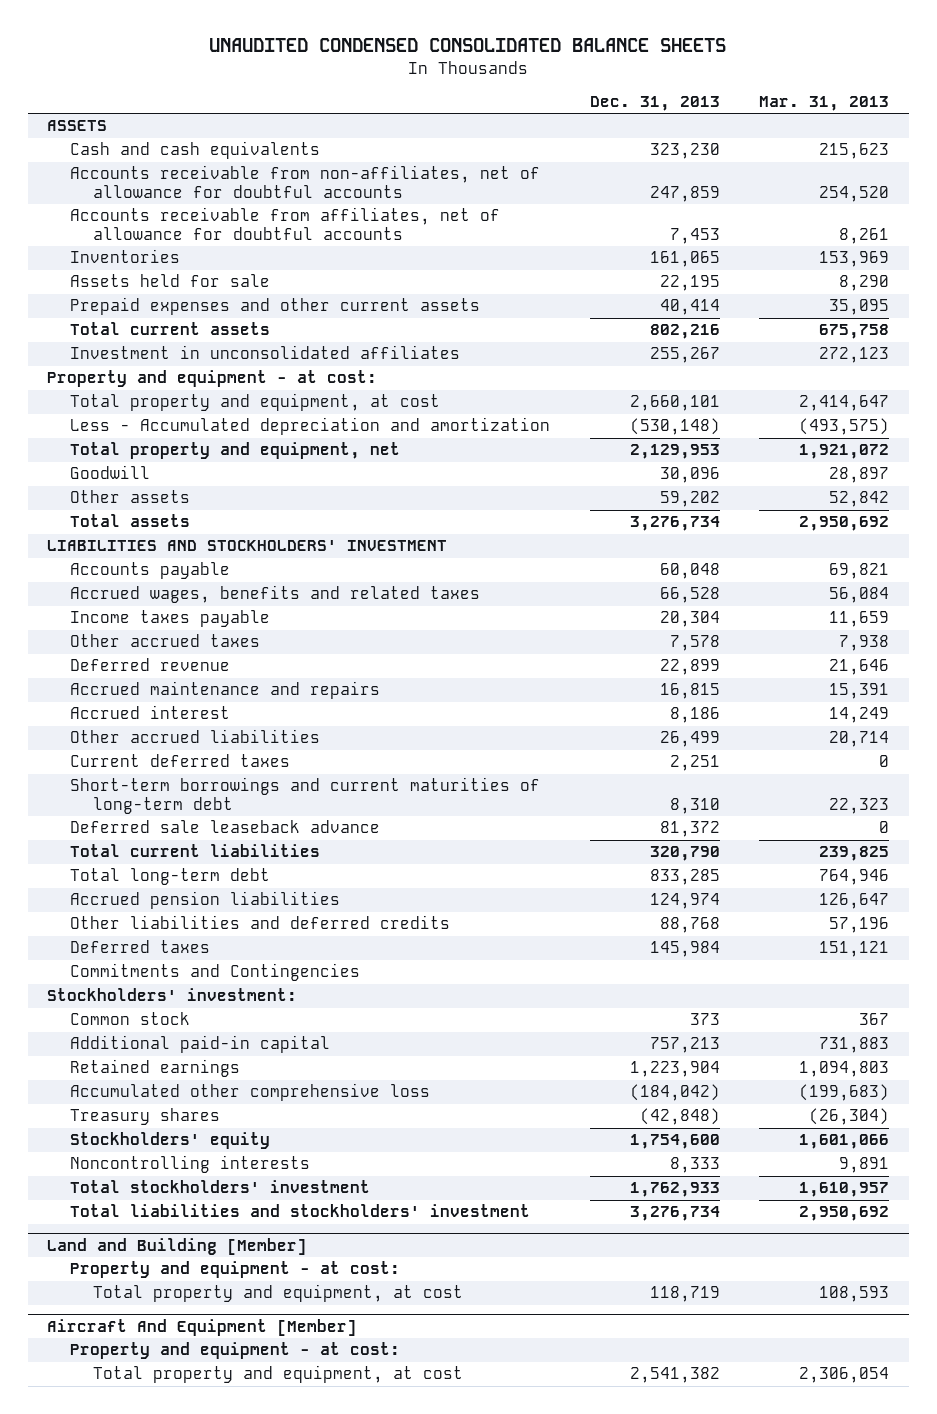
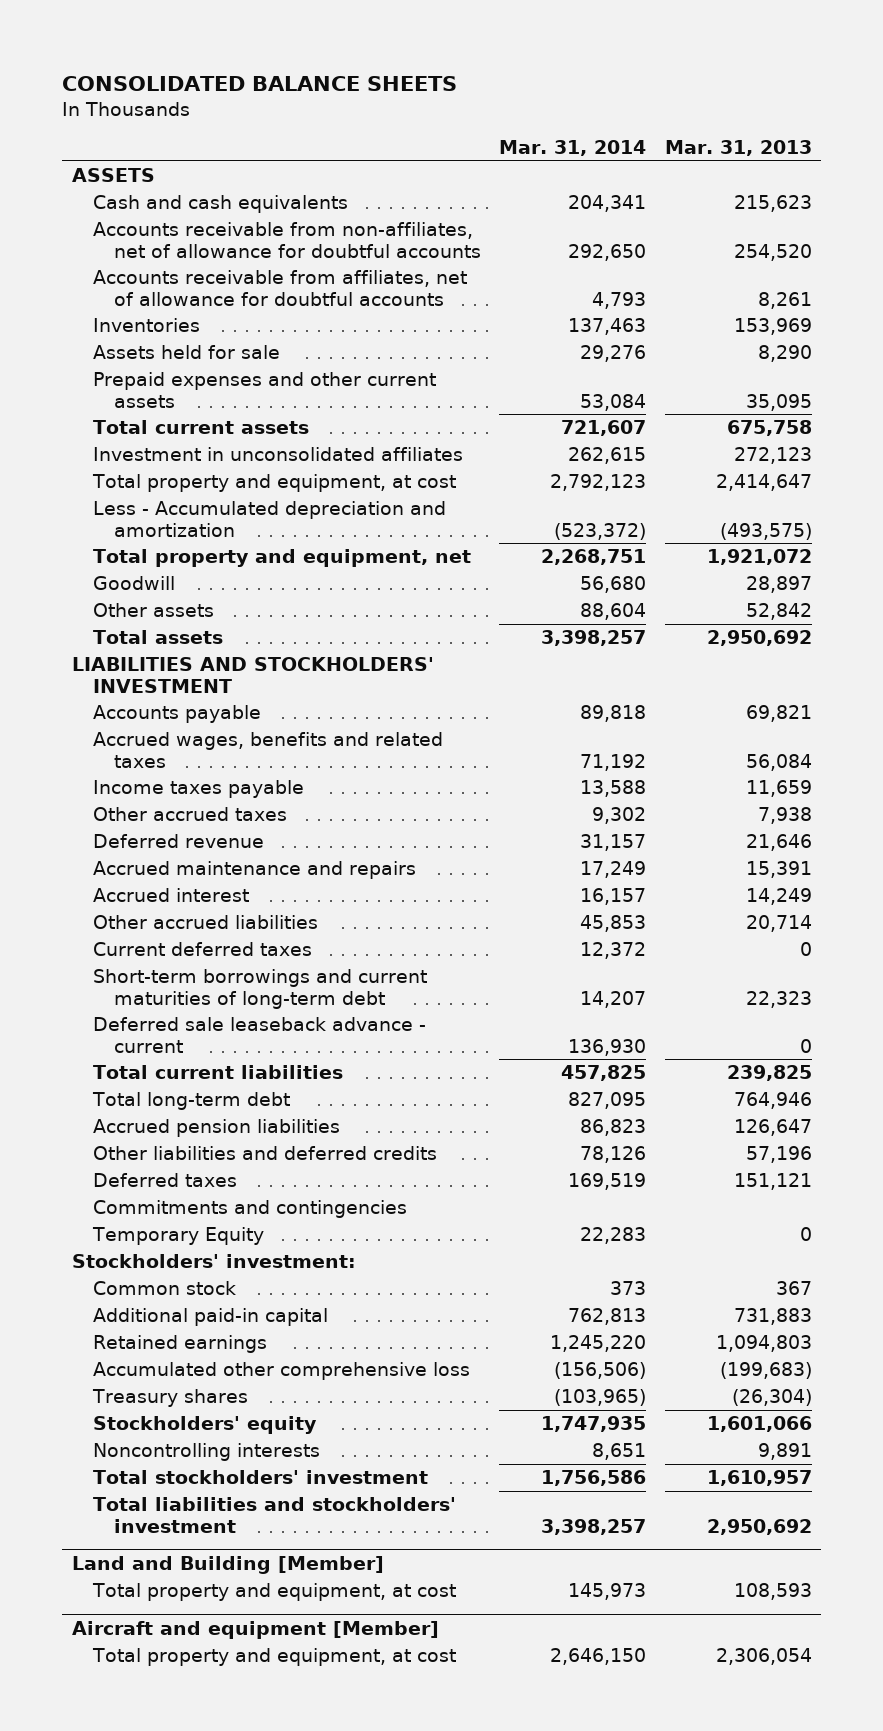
[209,38,727,53] UNAUDITED CONDENSED CONSOLIDATED BALANCE SHEETS -> [62,75,458,91] CONSOLIDATED BALANCE SHEETS
[589,95,720,111] Dec. 31, 2013 -> none
none -> [499,139,647,156] Mar. 31, 2014
[47,370,378,388] Property and equipment - at cost: -> none
[70,820,381,834] Deferred sale leaseback advance -> [92,1017,426,1053] Deferred sale leaseback advance - current
[70,963,361,982] Commitments and Contingencies -> [92,1200,407,1219] Commitments and contingencies
none -> [91,1227,264,1246] Temporary Equity
[70,1261,401,1279] Property and equipment - at cost: -> none
[70,1342,401,1360] Property and equipment - at cost: -> none
[47,1318,358,1336] Aircraft And Equipment [Member] -> [71,1620,439,1639] Aircraft and equipment [Member]

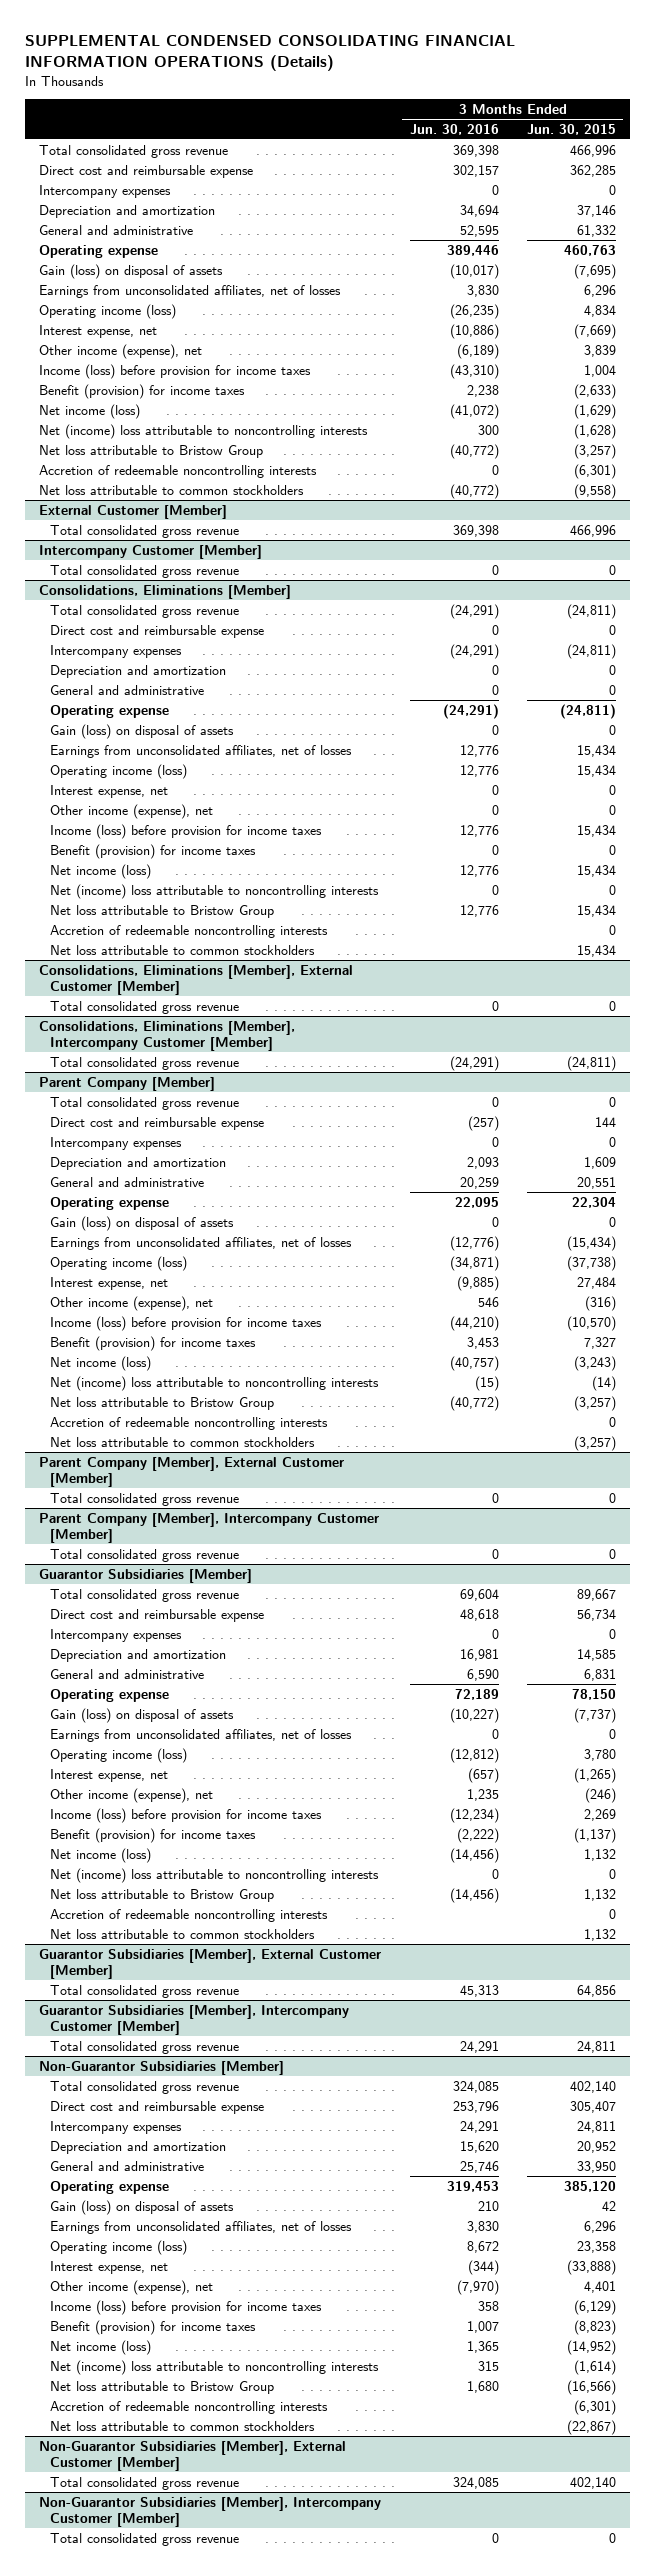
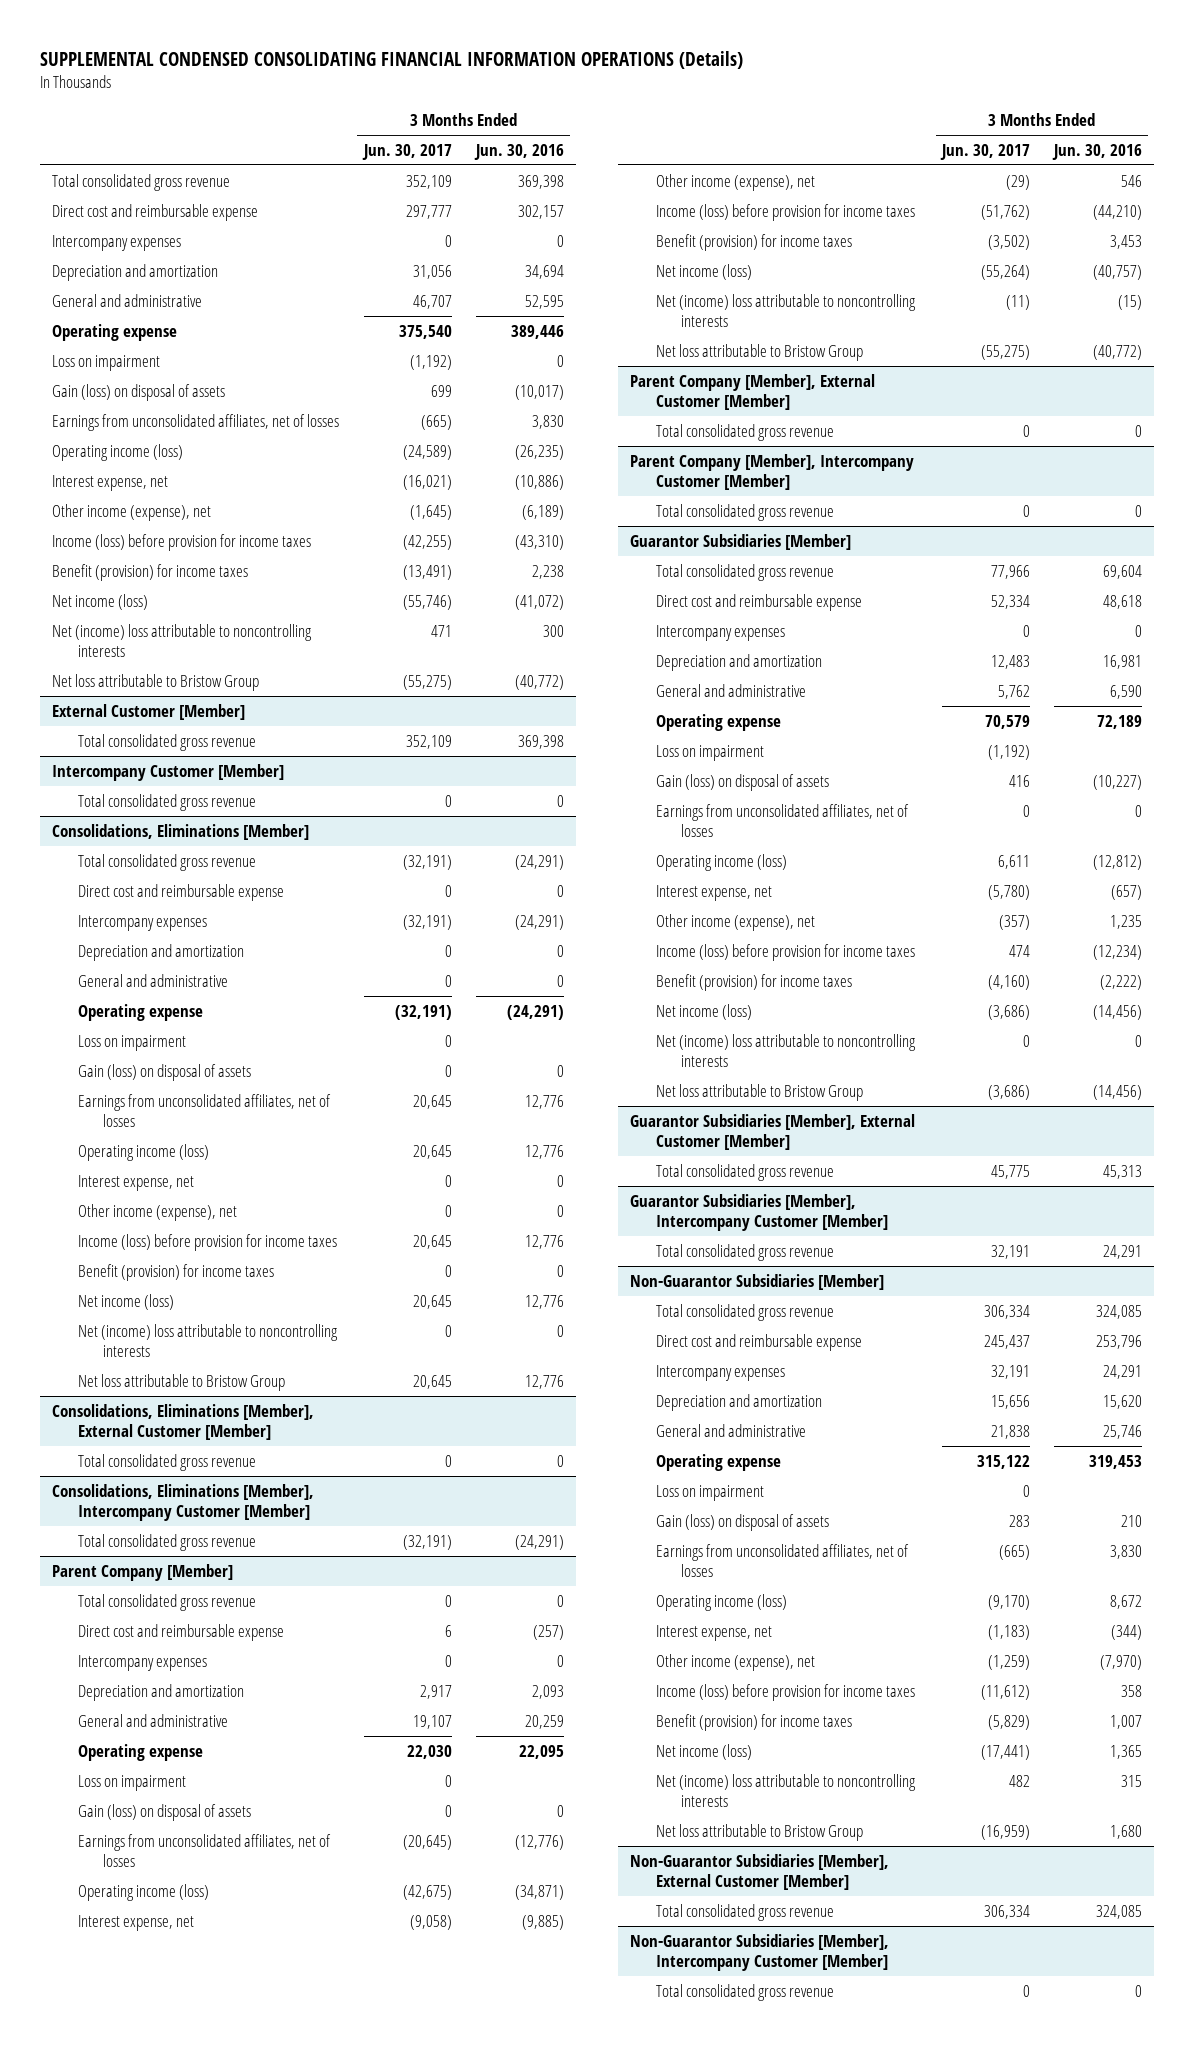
[526,123,616,135] Jun. 30, 2015 -> none
none -> [361,143,452,160] Jun. 30, 2017
none -> [52,354,161,371] Loss on impairment
[39,464,318,478] Accretion of redeemable noncontrolling interests -> none
[39,484,305,495] Net loss attributable to common stockholders -> none
none -> [77,1034,186,1051] Loss on impairment
[50,924,329,938] Accretion of redeemable noncontrolling interests -> none
[50,944,316,955] Net loss attributable to common stockholders -> none
none -> [77,1774,186,1791] Loss on impairment
[50,1416,329,1430] Accretion of redeemable noncontrolling interests -> none
[50,1436,316,1447] Net loss attributable to common stockholders -> none
none -> [655,744,764,761] Loss on impairment
[50,1908,329,1922] Accretion of redeemable noncontrolling interests -> none
[50,1928,316,1939] Net loss attributable to common stockholders -> none
none -> [655,1484,764,1501] Loss on impairment
[50,2400,329,2414] Accretion of redeemable noncontrolling interests -> none
[50,2420,316,2431] Net loss attributable to common stockholders -> none

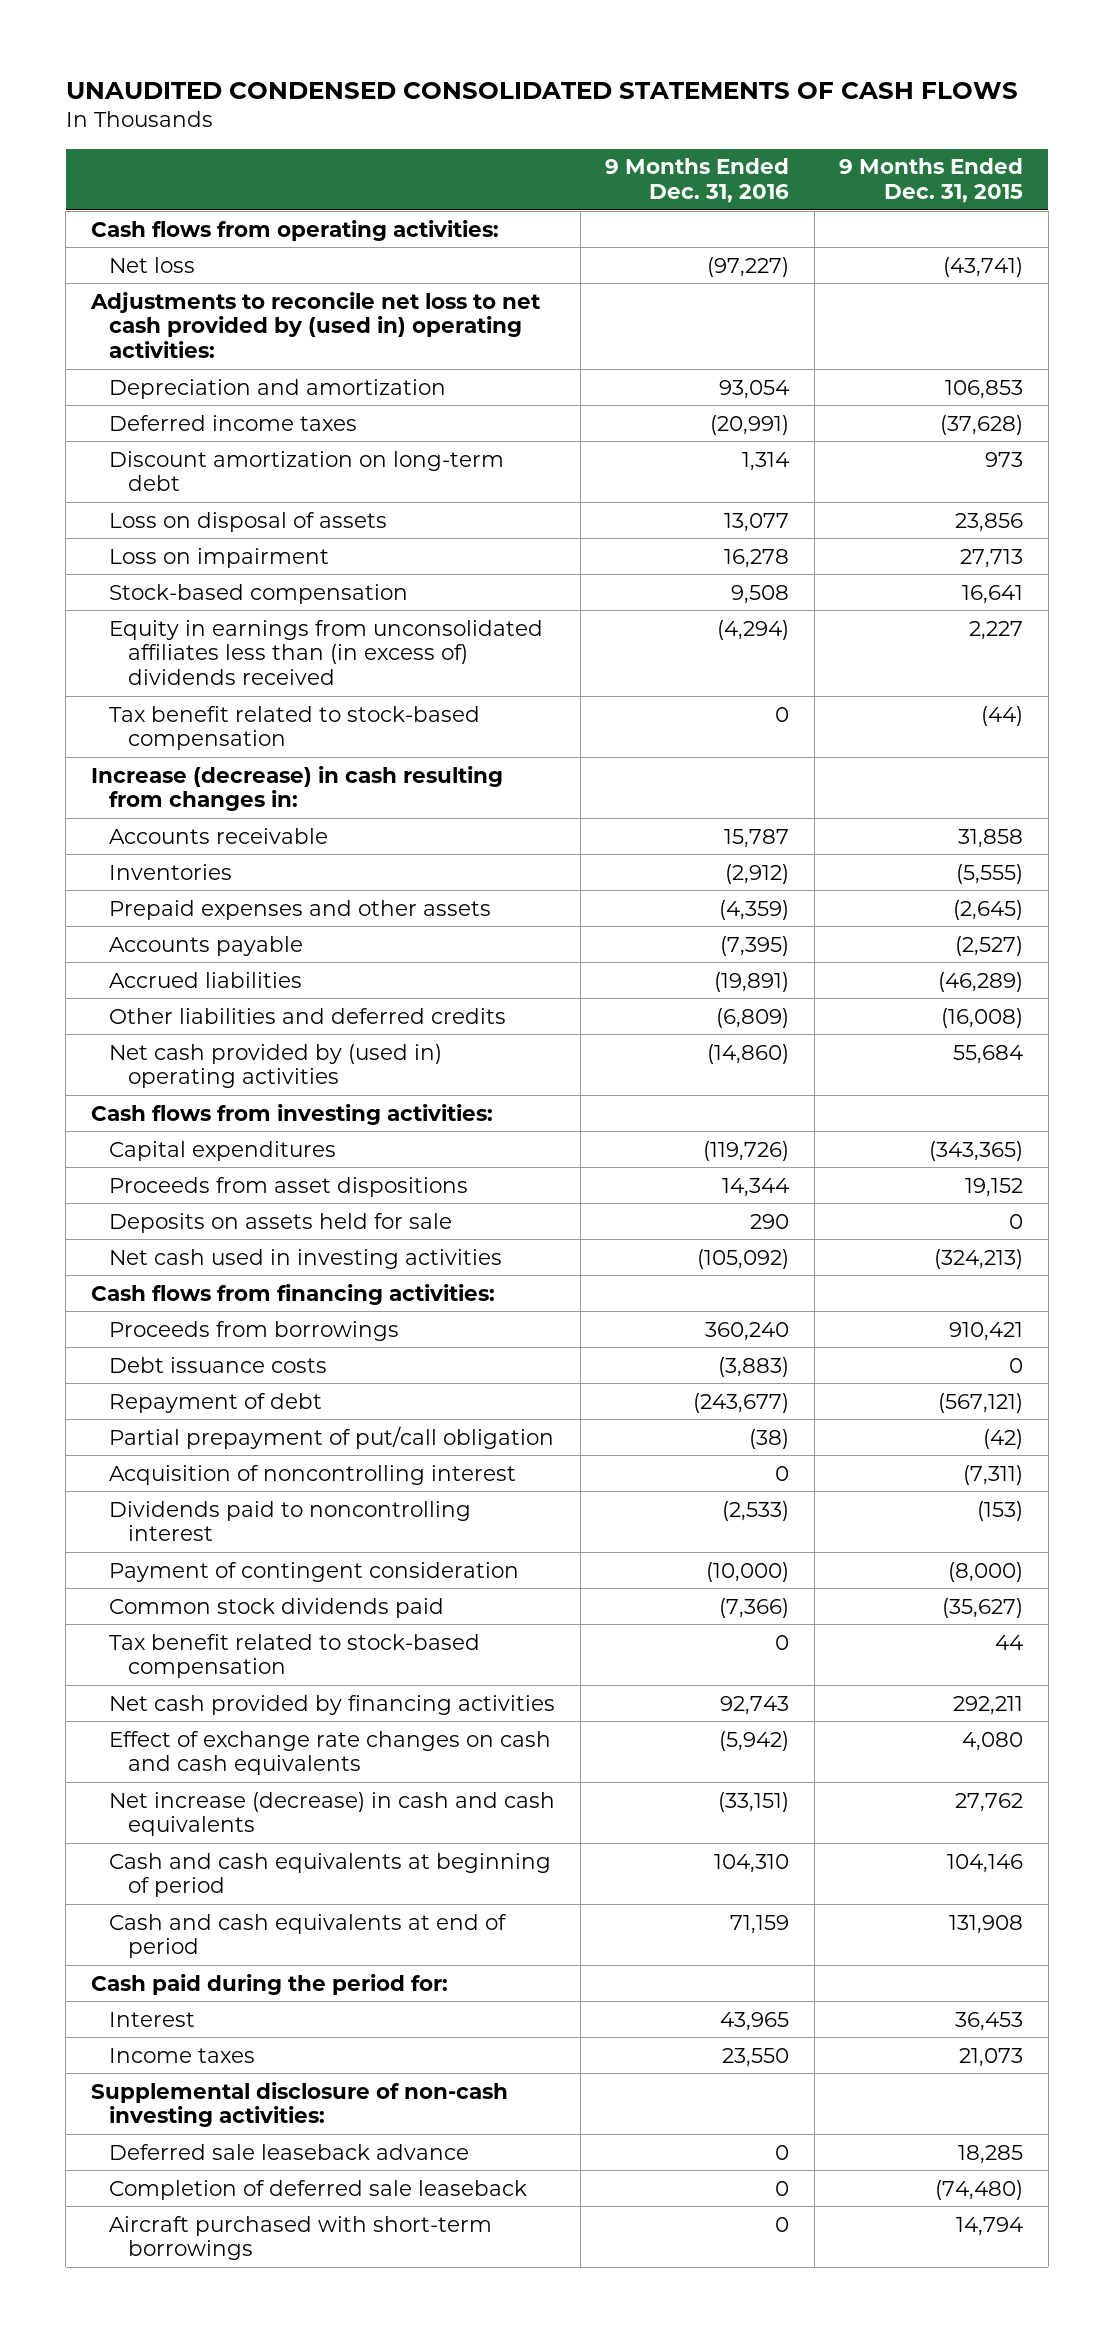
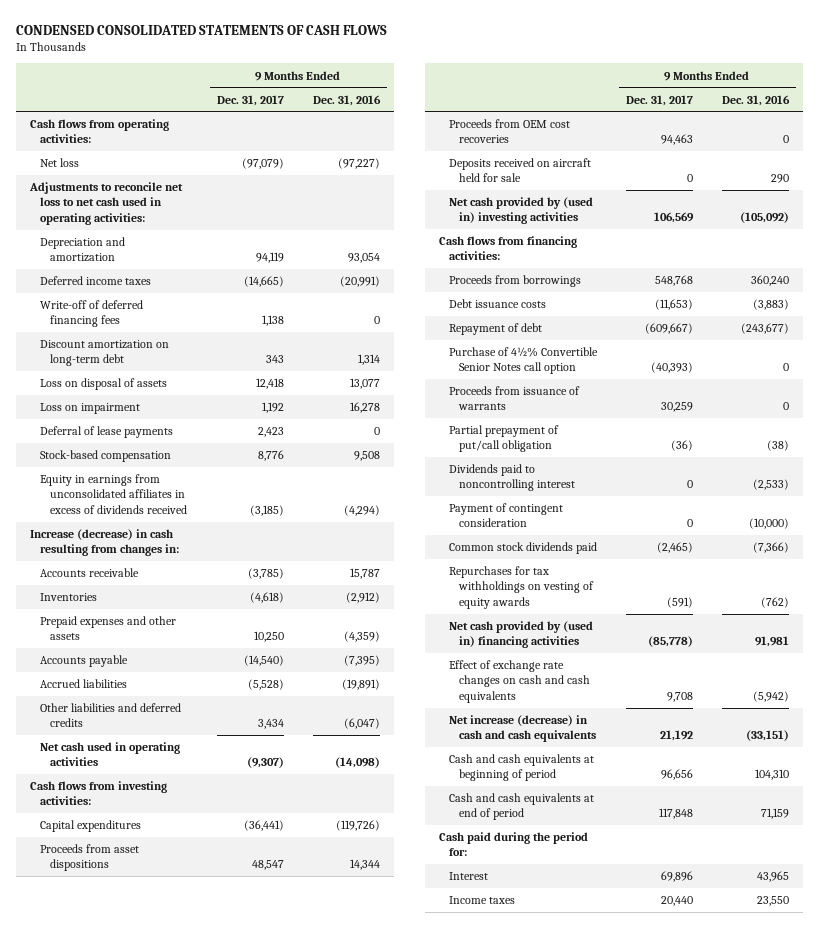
[65,81,1018,99] UNAUDITED CONDENSED CONSOLIDATED STATEMENTS OF CASH FLOWS -> [15,24,387,35] CONDENSED CONSOLIDATED STATEMENTS OF CASH FLOWS
[839,158,1024,204] 9 Months Ended Dec. 31, 2015 -> none
none -> [216,94,284,106] Dec. 31, 2017
[89,291,540,359] Adjustments to reconcile net loss to net cash provided by (used in) operating activities: -> [29,182,184,225] Adjustments to reconcile net loss to net cash used in operating activities:
none -> [39,300,143,328] Write-off of deferred financing fees
none -> [39,426,173,439] Deferral of lease payments
[109,705,481,751] Tax benefit related to stock-based compensation -> none
[109,619,544,686] Equity in earnings from unconsolidated affiliates less than (in excess of) dividends received -> [39,474,187,514] Equity in earnings from unconsolidated affiliates in excess of dividends received
[716,1007,790,1028] (6,809) -> [343,718,380,730] (6,047)
[109,1043,443,1089] Net cash provided by (used in) operating activities -> [39,742,180,767] Net cash used in operating activities
[707,1043,790,1064] (14,860) -> [334,757,380,769] (14,098)
none -> [449,119,571,144] Proceeds from OEM cost recoveries
[109,1212,453,1233] Deposits on assets held for sale -> [449,158,592,183] Deposits received on aircraft held for sale
[109,1248,503,1269] Net cash used in investing activities -> [449,197,594,225] Net cash provided by (used in) investing activities
none -> [449,347,599,375] Purchase of 4½% Convertible Senior Notes call option
none -> [449,386,581,411] Proceeds from issuance of warrants
[109,1464,517,1485] Acquisition of noncontrolling interest -> none
[109,1633,481,1679] Tax benefit related to stock-based compensation -> none
none -> [449,566,594,609] Repurchases for tax withholdings on vesting of equity awards
[109,1694,556,1715] Net cash provided by financing activities -> [449,621,594,649] Net cash provided by (used in) financing activities
[720,1695,790,1715] 92,743 -> [754,636,789,648] 91,981
[90,2081,508,2128] Supplemental disclosure of non-cash investing activities: -> none
[109,2143,470,2160] Deferred sale leaseback advance -> none
[109,2179,528,2200] Completion of deferred sale leaseback -> none
[109,2215,493,2261] Aircraft purchased with short-term borrowings -> none

